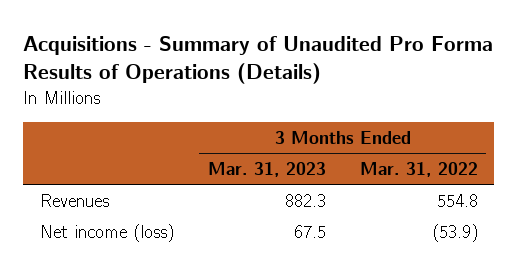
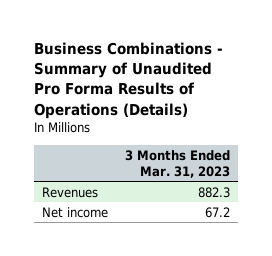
[22,35,493,85] Acquisitions - Summary of Unaudited Pro Forma Results of Operations (Details) -> [34,42,224,119] Business Combinations - Summary of Unaudited Pro Forma Results of Operations (Details)
[359,161,478,177] Mar. 31, 2022 -> none
[39,223,174,242] Net income (loss) -> [42,206,109,218] Net income
[293,224,326,238] 67.5 -> [204,206,230,218] 67.2

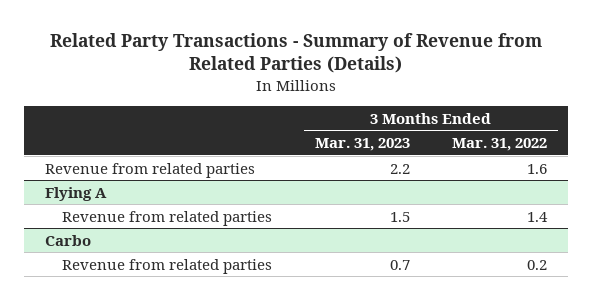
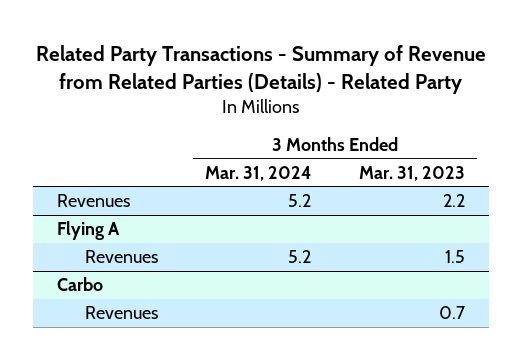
[49,32,542,74] Related Party Transactions - Summary of Revenue from Related Parties (Details) -> [35,45,486,94] Related Party Transactions - Summary of Revenue from Related Parties (Details) - Related Party
[452,137,548,151] Mar. 31, 2022 -> none
none -> [205,165,312,181] Mar. 31, 2024
[44,162,255,178] Revenue from related parties -> none
none -> [57,194,131,208] Revenues
[62,210,273,226] Revenue from related parties -> none
none -> [84,250,158,264] Revenues
[62,258,273,274] Revenue from related parties -> none
none -> [84,306,158,320] Revenues

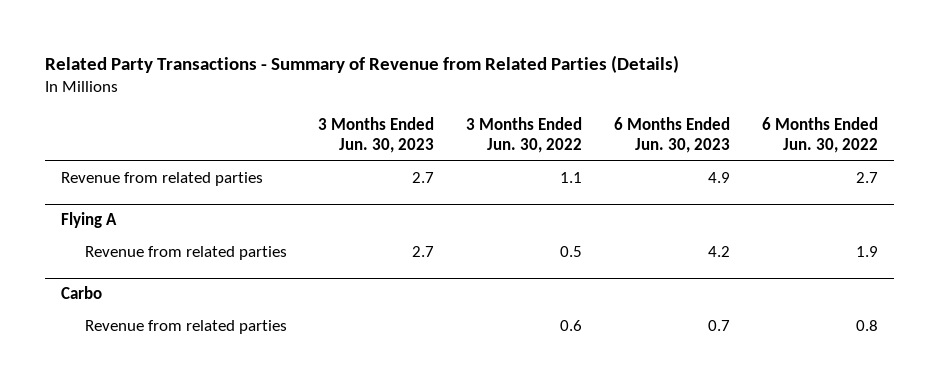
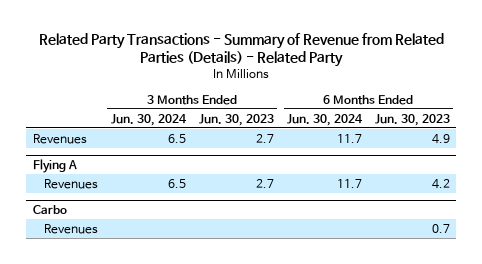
[45,55,680,74] Related Party Transactions - Summary of Revenue from Related Parties (Details) -> [39,33,445,68] Related Party Transactions - Summary of Revenue from Related Parties (Details) - Related Party
[466,117,583,154] 3 Months Ended Jun. 30, 2022 -> none
[761,117,878,154] 6 Months Ended Jun. 30, 2022 -> none
none -> [110,113,187,126] Jun. 30, 2024
none -> [286,113,363,126] Jun. 30, 2024
[60,172,263,187] Revenue from related parties -> [32,133,87,144] Revenues
[84,246,287,261] Revenue from related parties -> [43,178,98,189] Revenues
[84,320,287,335] Revenue from related parties -> none
none -> [43,223,98,234] Revenues

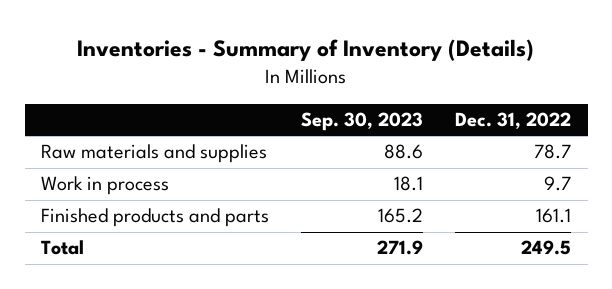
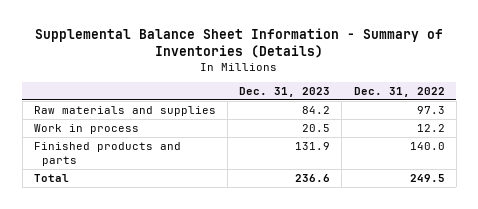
[77,38,535,61] Inventories - Summary of Inventory (Details) -> [35,28,444,59] Supplemental Balance Sheet Information - Summary of Inventories (Details)
[301,111,424,131] Sep. 30, 2023 -> none
none -> [239,87,331,98] Dec. 31, 2023
[534,144,572,160] 78.7 -> [416,105,445,114] 97.3
[544,176,572,192] 9.7 -> [416,123,445,132] 12.2
[536,208,572,224] 161.1 -> [409,141,445,150] 140.0

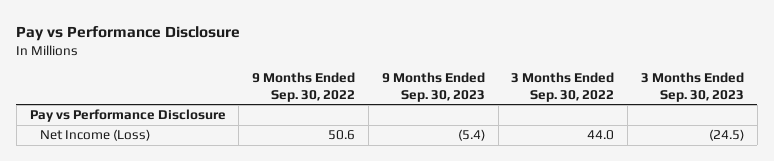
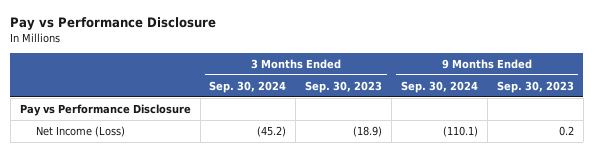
[252,72,356,102] 9 Months Ended Sep. 30, 2022 -> none
[511,72,615,102] 3 Months Ended Sep. 30, 2022 -> none
none -> [209,80,287,93] Sep. 30, 2024
none -> [400,80,478,93] Sep. 30, 2024
[457,129,485,142] (5.4) -> [558,125,574,136] 0.2
[709,129,745,142] (24.5) -> [353,125,383,137] (18.9)

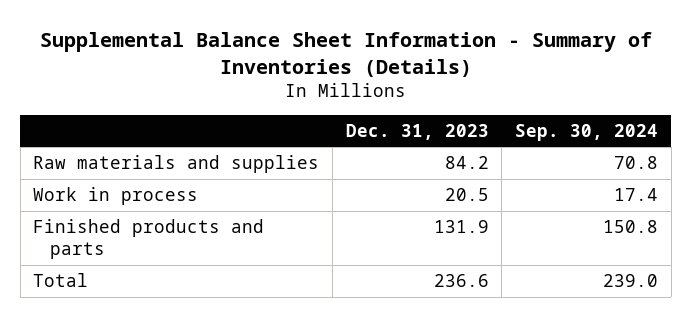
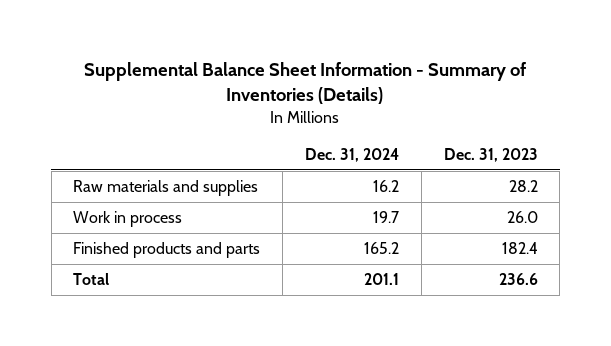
[515,123,659,141] Sep. 30, 2024 -> none
none -> [304,147,399,162] Dec. 31, 2024
[444,156,489,170] 84.2 -> [508,180,538,193] 28.2
[444,188,489,202] 20.5 -> [506,211,538,224] 26.0
[433,220,489,234] 131.9 -> [501,242,538,255] 182.4

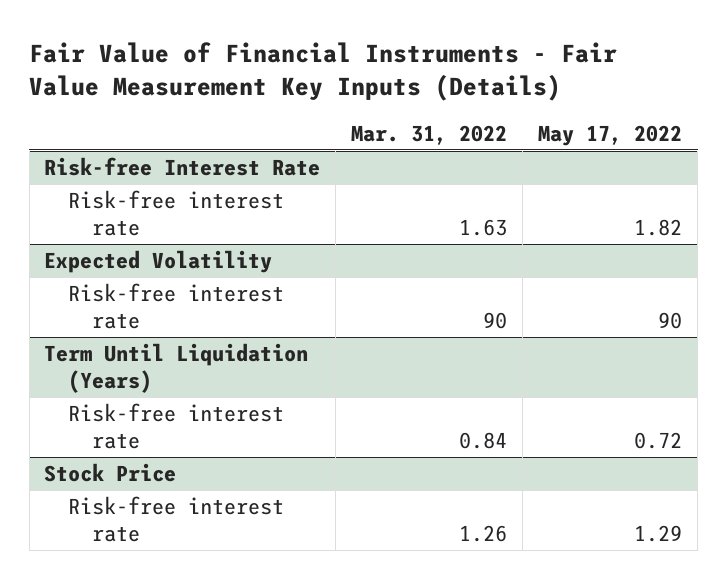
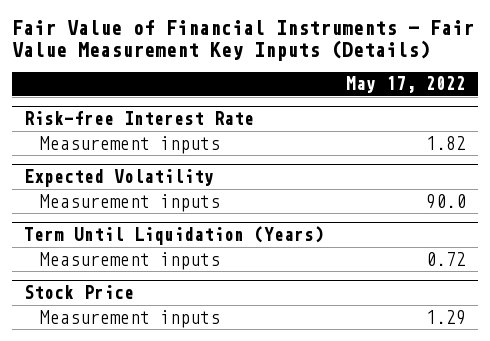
[351,124,508,145] Mar. 31, 2022 -> none
[68,189,285,237] Risk-free interest rate -> [39,135,220,154] Measurement inputs
[68,282,285,330] Risk-free interest rate -> none
none -> [39,193,220,212] Measurement inputs
[68,402,285,450] Risk-free interest rate -> [39,251,220,270] Measurement inputs
[68,495,285,543] Risk-free interest rate -> [39,309,220,328] Measurement inputs

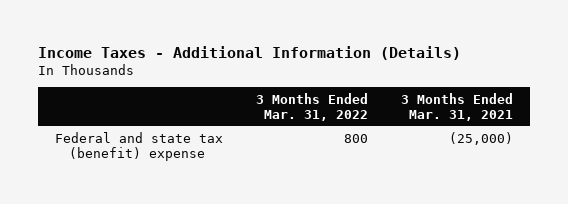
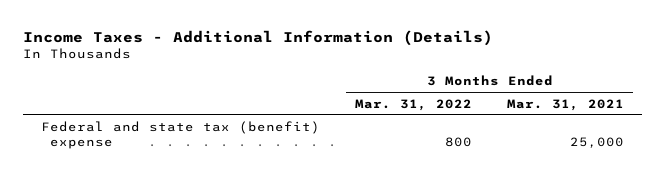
[449,132,514,146] (25,000) -> [570,137,625,149] 25,000

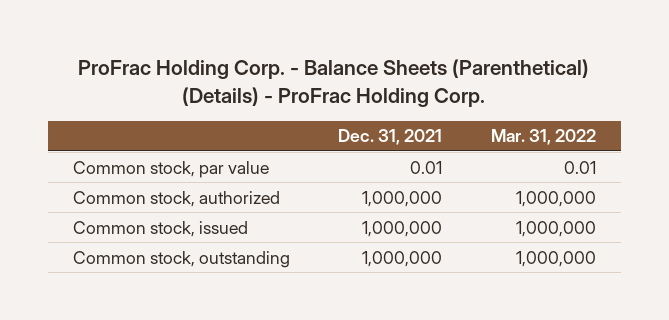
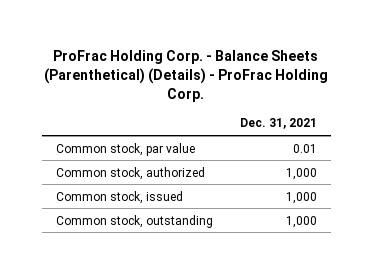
[491,129,597,146] Mar. 31, 2022 -> none
[362,190,443,207] 1,000,000 -> [286,167,318,180] 1,000
[362,220,443,237] 1,000,000 -> [286,191,318,204] 1,000
[362,250,443,267] 1,000,000 -> [286,215,318,228] 1,000

